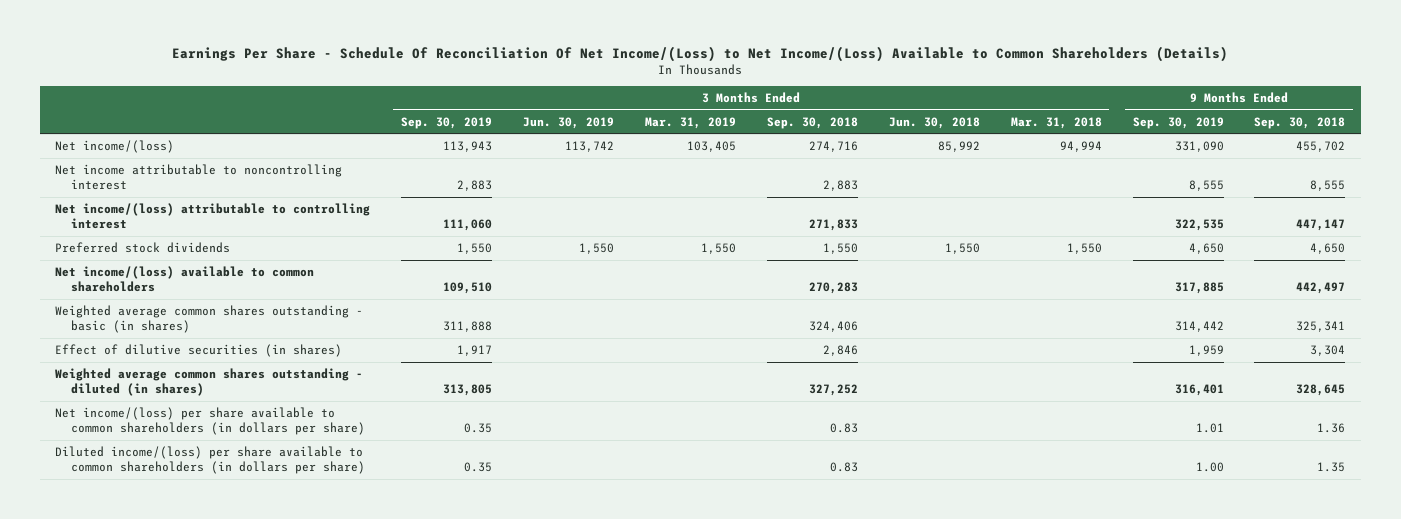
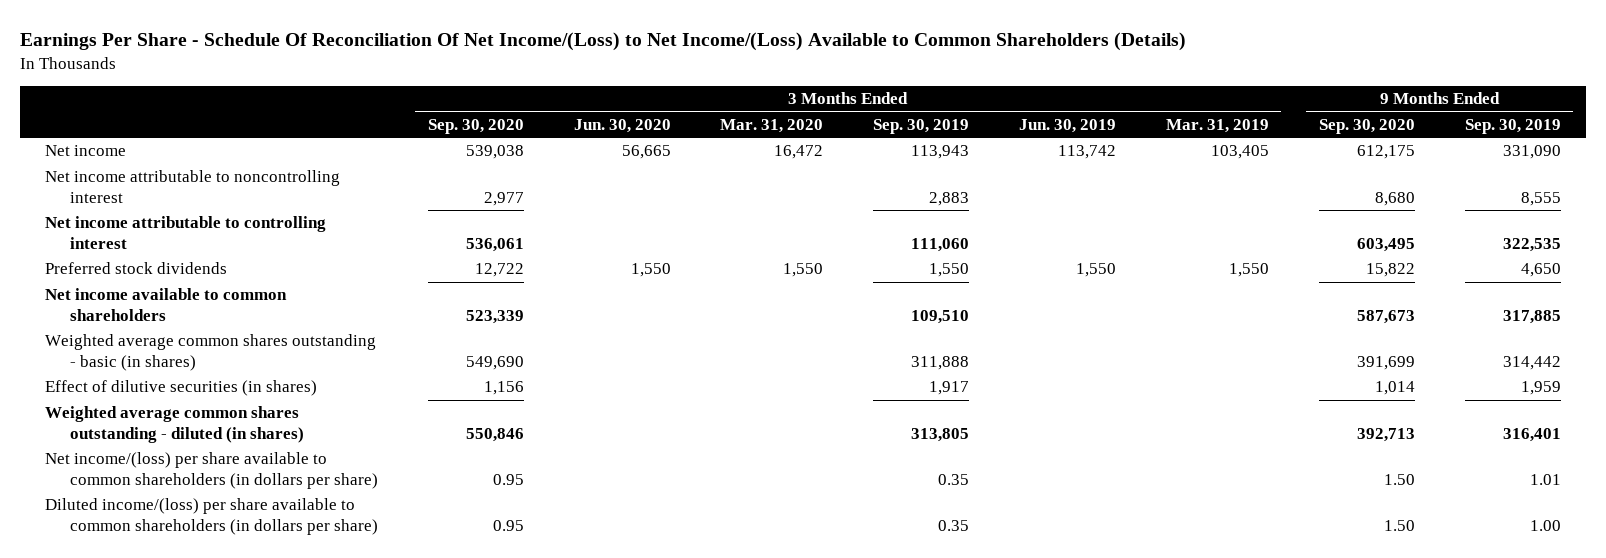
[766,116,858,129] Sep. 30, 2018 -> none
[888,116,980,129] Jun. 30, 2018 -> none
[1010,116,1102,129] Mar. 31, 2018 -> none
[1254,116,1346,129] Sep. 30, 2018 -> none
none -> [427,118,524,134] Sep. 30, 2020
none -> [573,118,671,133] Jun. 30, 2020
none -> [720,118,824,133] Mar. 31, 2020
none -> [1318,118,1415,134] Sep. 30, 2020
[55,140,175,154] Net income/(loss) -> [45,145,127,157] Net income
[55,203,371,230] Net income/(loss) attributable to controlling interest -> [45,216,327,249] Net income attributable to controlling interest
[55,266,315,293] Net income/(loss) available to common shareholders -> [45,288,288,321] Net income available to common shareholders

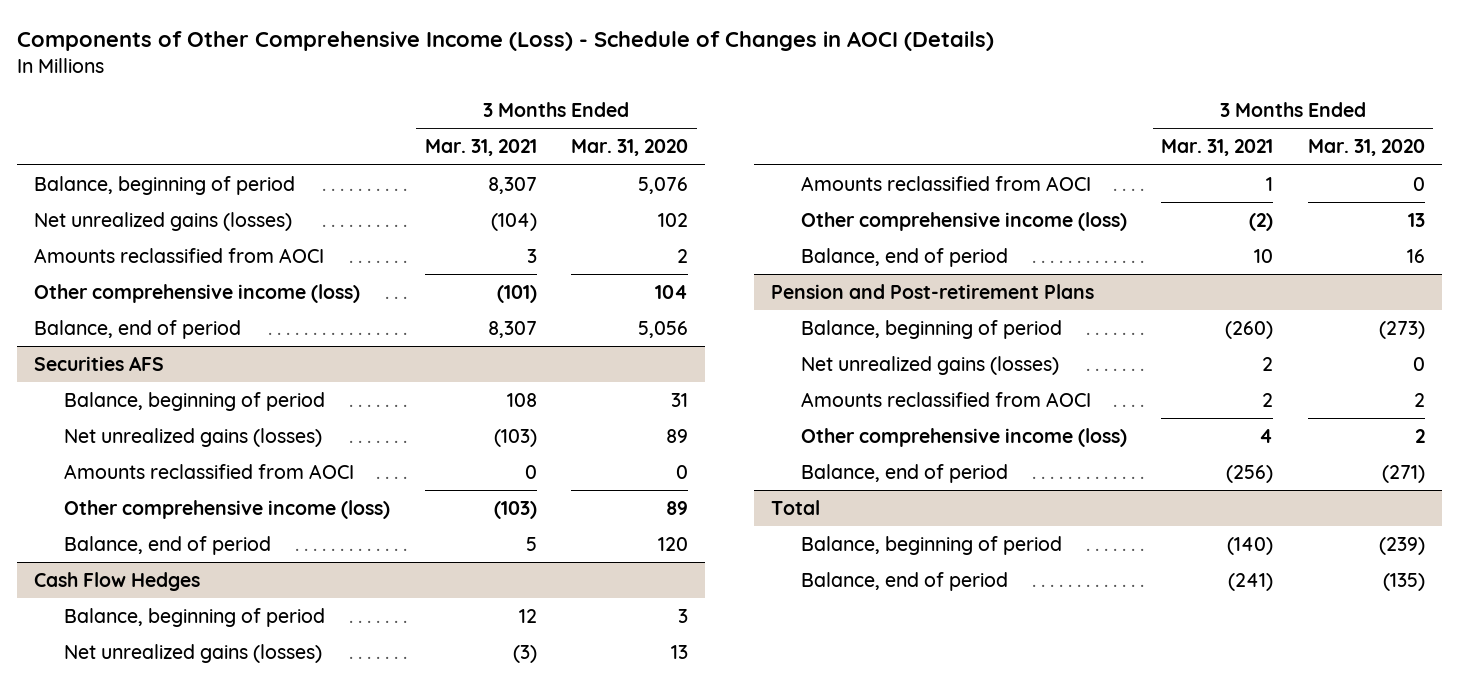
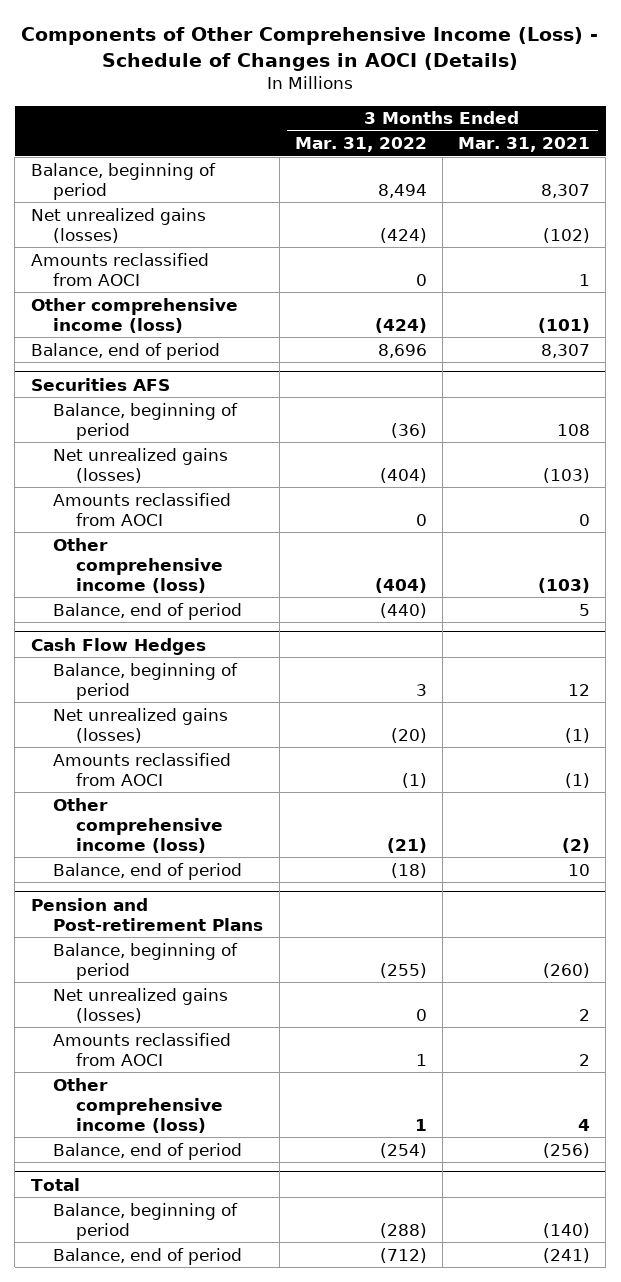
[571,139,689,157] Mar. 31, 2020 -> none
none -> [294,137,427,153] Mar. 31, 2022
[490,212,537,231] (104) -> [543,227,591,243] (102)
[526,248,537,263] 3 -> [579,273,591,286] 1
[512,644,537,663] (3) -> [565,727,591,743] (1)
[1266,176,1274,191] 1 -> [565,772,591,788] (1)

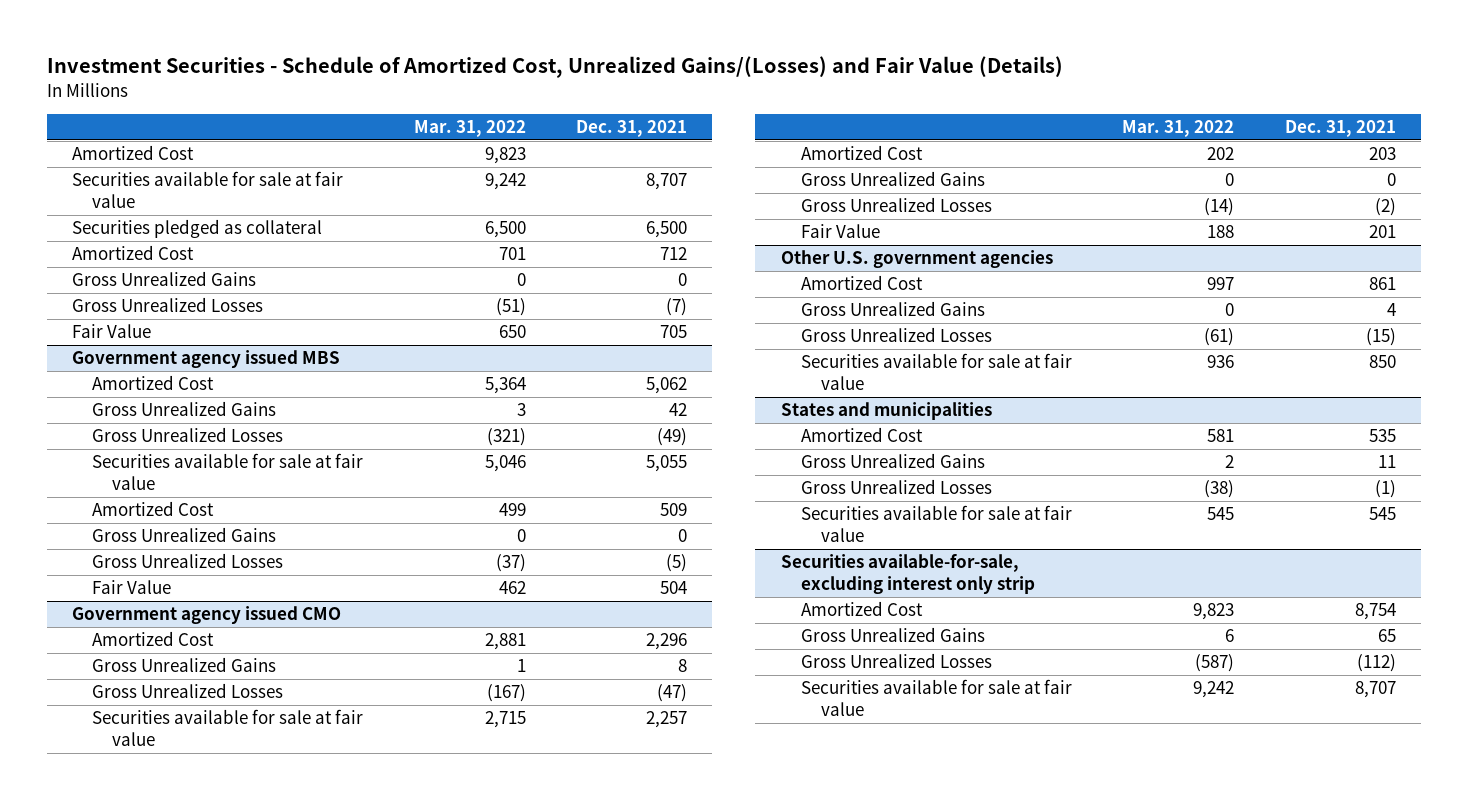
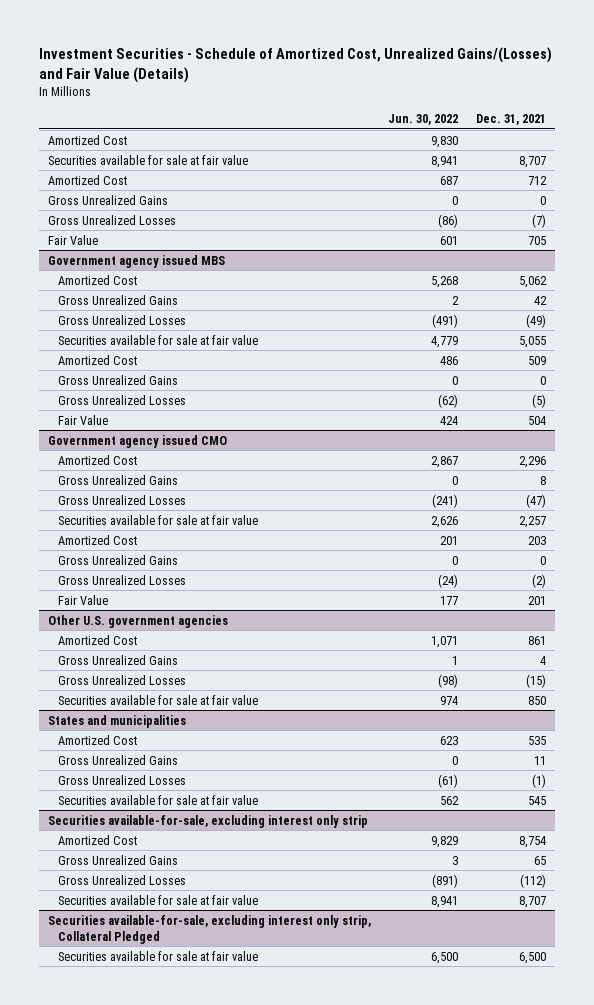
[413,120,526,138] Mar. 31, 2022 -> none
none -> [388,114,459,126] Jun. 30, 2022
[71,219,322,239] Securities pledged as collateral -> none
none -> [47,914,371,944] Securities available-for-sale, excluding interest only strip, Collateral Pledged
none -> [57,950,258,961] Securities available for sale at fair value

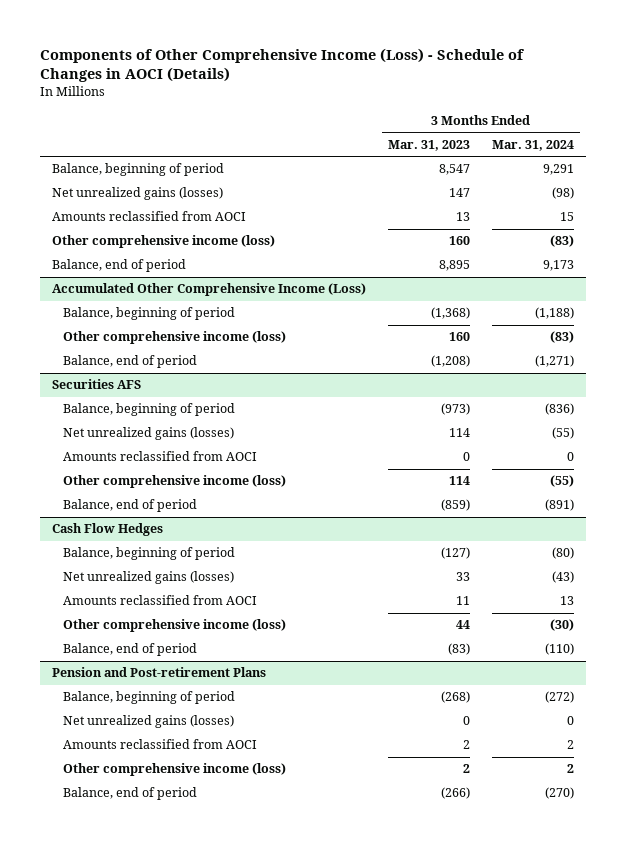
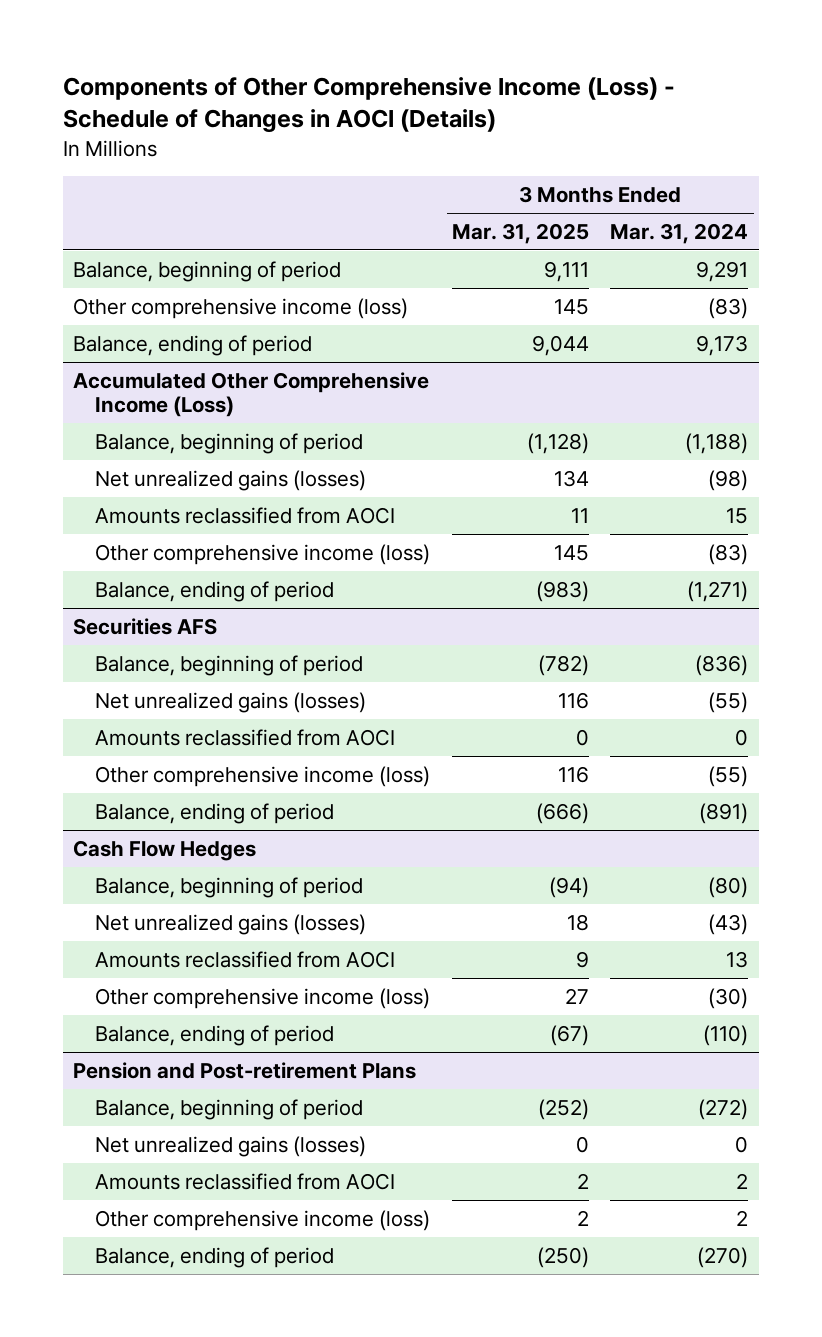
[388,139,471,151] Mar. 31, 2023 -> none
none -> [451,222,589,244] Mar. 31, 2025
[51,187,223,201] Net unrealized gains (losses) -> none
[51,211,246,222] Amounts reclassified from AOCI -> none
[51,259,186,273] Balance, end of period -> [73,334,313,356] Balance, ending of period
none -> [95,469,367,491] Net unrealized gains (losses)
none -> [95,506,396,524] Amounts reclassified from AOCI
[63,355,198,369] Balance, end of period -> [95,580,335,602] Balance, ending of period
[63,499,198,513] Balance, end of period -> [95,802,335,824] Balance, ending of period
[63,643,198,657] Balance, end of period -> [95,1024,335,1046] Balance, ending of period
[63,787,198,801] Balance, end of period -> [95,1246,335,1268] Balance, ending of period

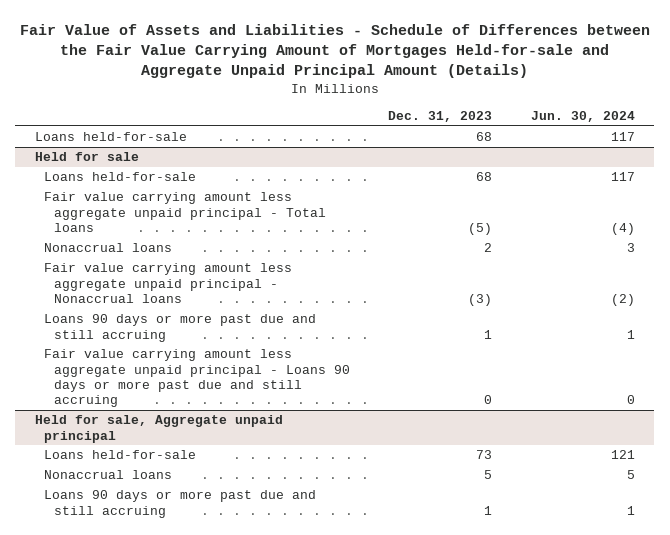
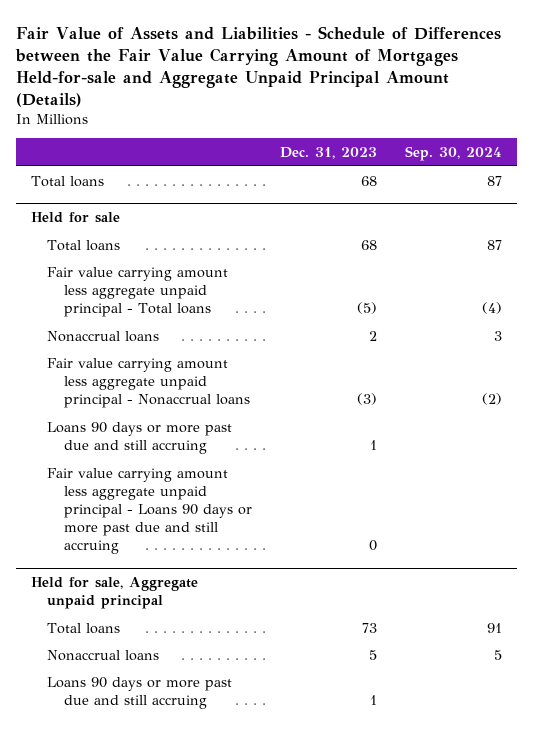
[530,111,635,123] Jun. 30, 2024 -> none
none -> [405,146,503,162] Sep. 30, 2024
[34,132,187,142] Loans held-for-sale -> [30,175,104,187] Total loans
[44,172,197,182] Loans held-for-sale -> [47,239,121,251] Total loans
[44,450,197,460] Loans held-for-sale -> [47,622,121,634] Total loans

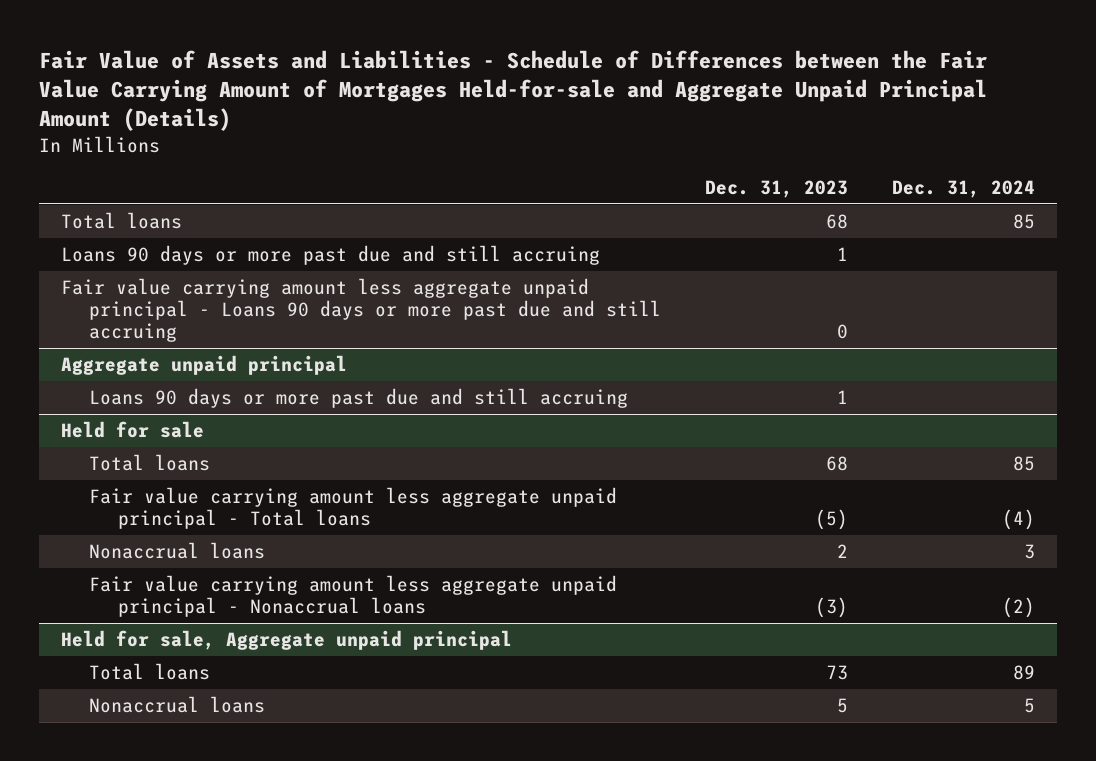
[405,146,503,162] Sep. 30, 2024 -> none
none -> [892,179,1036,198] Dec. 31, 2024
none -> [60,245,600,266] Loans 90 days or more past due and still accruing
none -> [60,278,662,342] Fair value carrying amount less aggregate unpaid principal - Loans 90 days or more past due and still accruing
none -> [60,355,347,376] Aggregate unpaid principal
none -> [89,388,629,409] Loans 90 days or more past due and still accruing
[47,421,233,454] Loans 90 days or more past due and still accruing -> none
[47,467,253,554] Fair value carrying amount less aggregate unpaid principal - Loans 90 days or more past due and still accruing -> none
[47,676,233,709] Loans 90 days or more past due and still accruing -> none

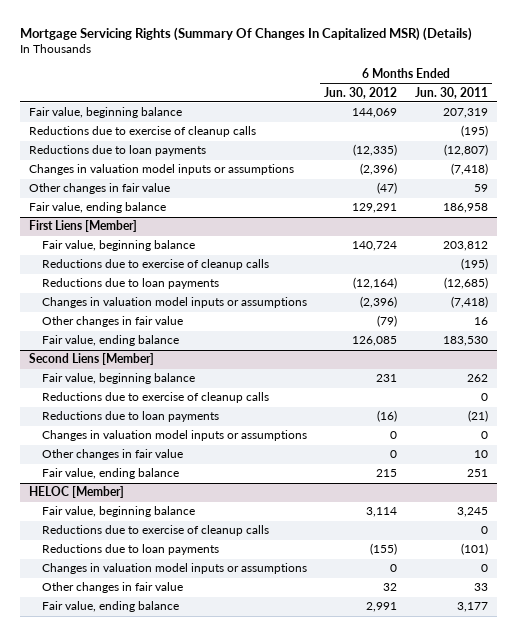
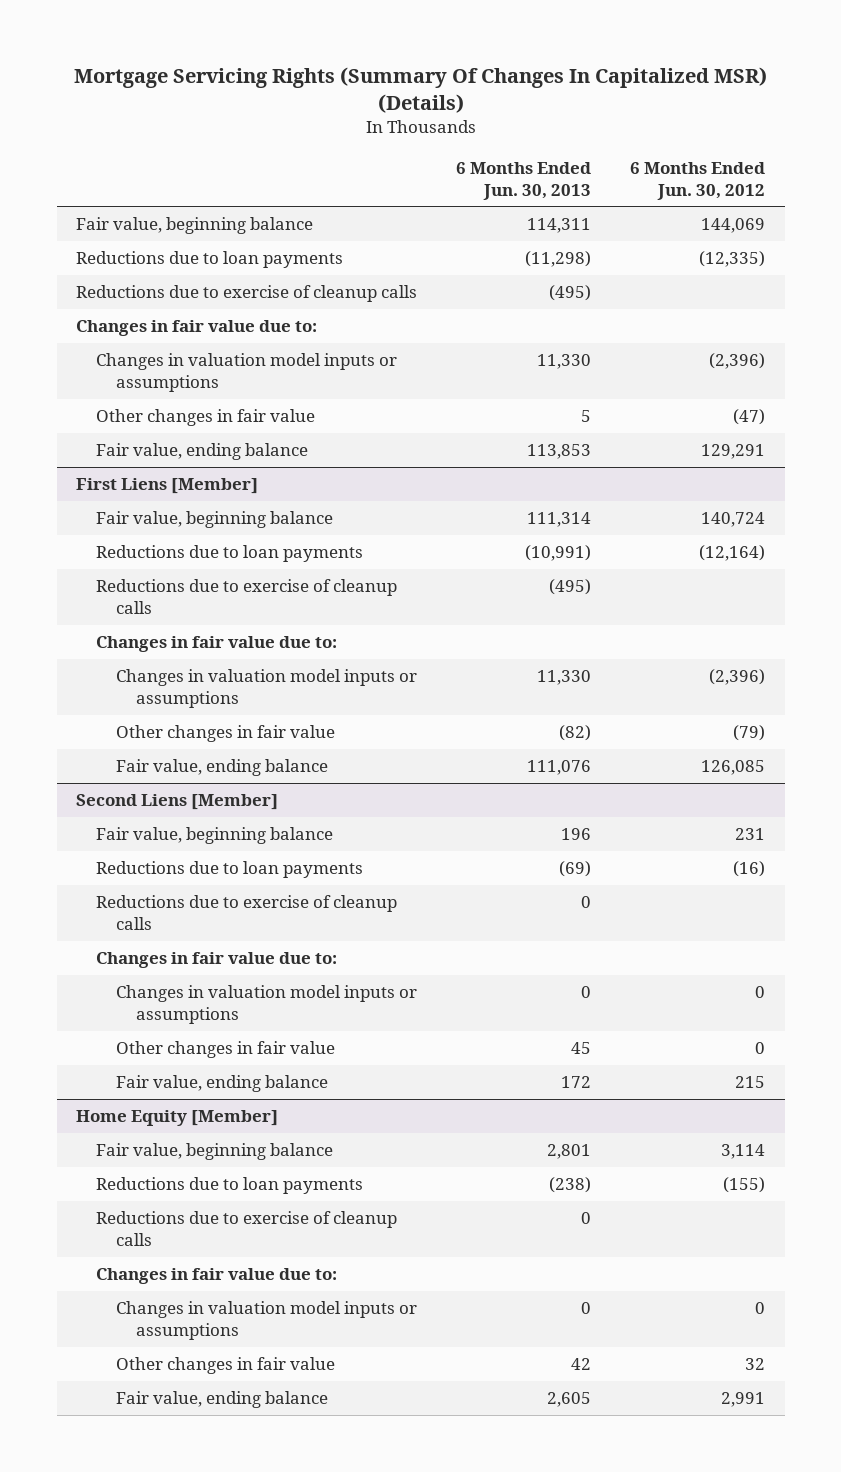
[415,86,489,99] Jun. 30, 2011 -> none
none -> [456,161,592,200] 6 Months Ended Jun. 30, 2013
[29,126,257,138] Reductions due to exercise of cleanup calls -> [76,285,418,303] Reductions due to exercise of cleanup calls
none -> [76,320,318,337] Changes in fair value due to:
[41,259,269,271] Reductions due to exercise of cleanup calls -> [95,579,397,615] Reductions due to exercise of cleanup calls
none -> [95,636,337,653] Changes in fair value due to:
[41,392,269,404] Reductions due to exercise of cleanup calls -> [95,895,397,931] Reductions due to exercise of cleanup calls
none -> [95,952,337,969] Changes in fair value due to:
[29,486,125,499] HELOC [Member] -> none
none -> [76,1110,279,1127] Home Equity [Member]
[41,525,269,537] Reductions due to exercise of cleanup calls -> none
none -> [95,1211,397,1247] Reductions due to exercise of cleanup calls
none -> [95,1268,337,1285] Changes in fair value due to:

